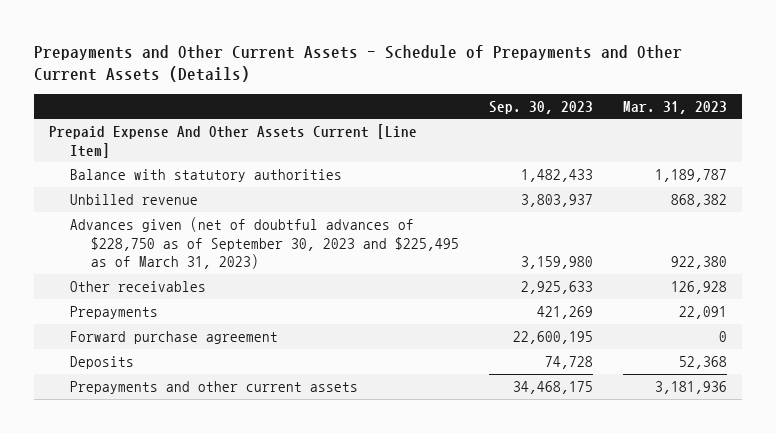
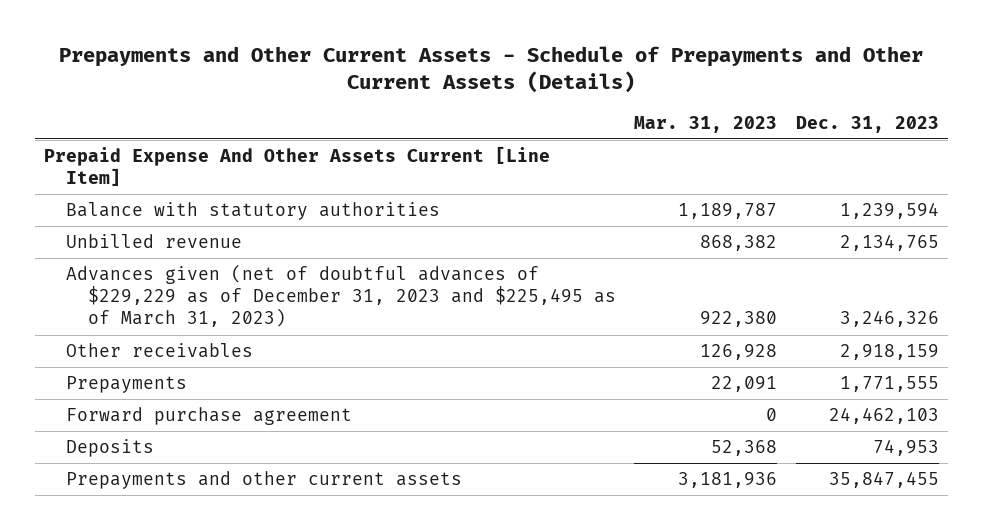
[489,100,594,114] Sep. 30, 2023 -> none
none -> [795,115,939,133] Dec. 31, 2023
[70,216,460,270] Advances given (net of doubtful advances of $228,750 as of September 30, 2023 and $225,495 as of March 31, 2023) -> [65,264,617,328] Advances given (net of doubtful advances of $229,229 as of December 31, 2023 and $225,495 as of March 31, 2023)

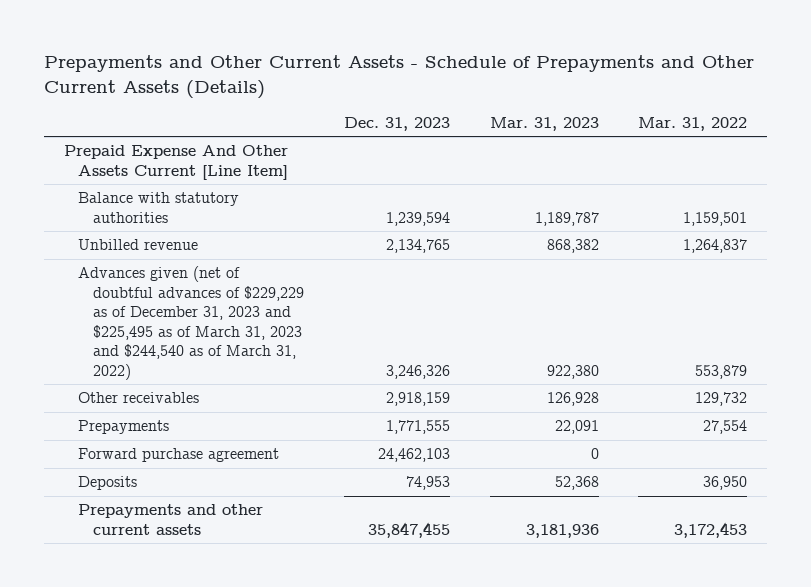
none -> [638,116,748,131] Mar. 31, 2022
[65,264,617,328] Advances given (net of doubtful advances of $229,229 as of December 31, 2023 and $225,495 as of March 31, 2023) -> [78,266,305,380] Advances given (net of doubtful advances of $229,229 as of December 31, 2023 and $225,495 as of March 31, 2023 and $244,540 as of March 31, 2022)

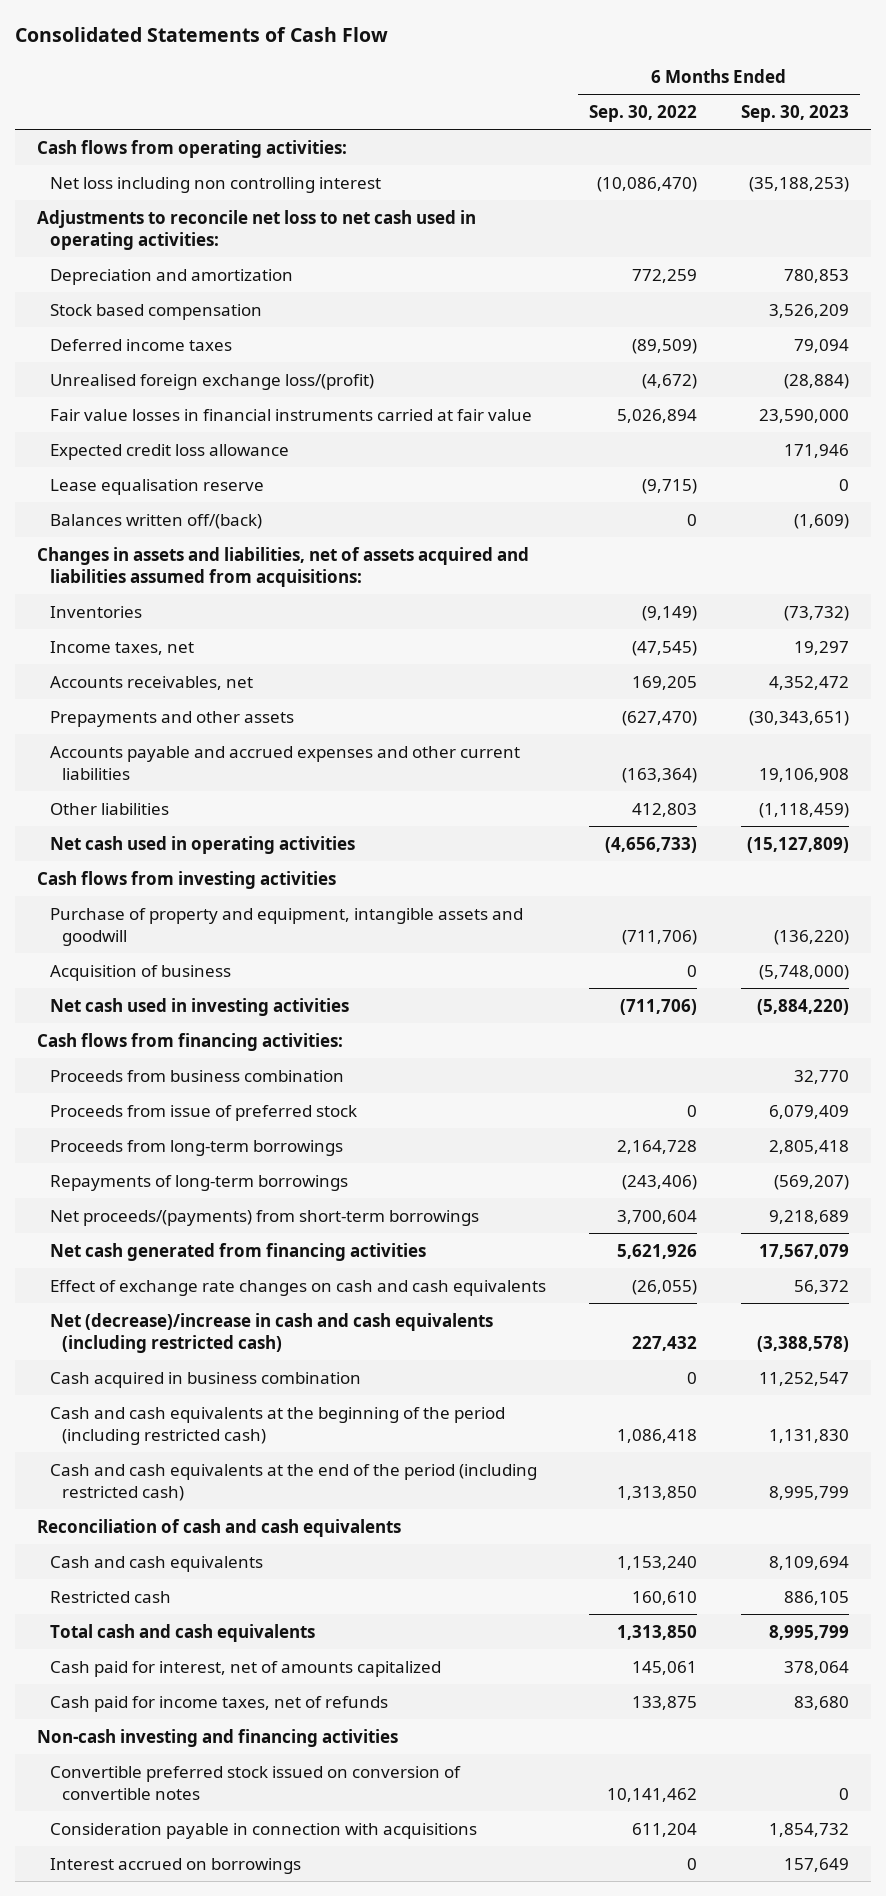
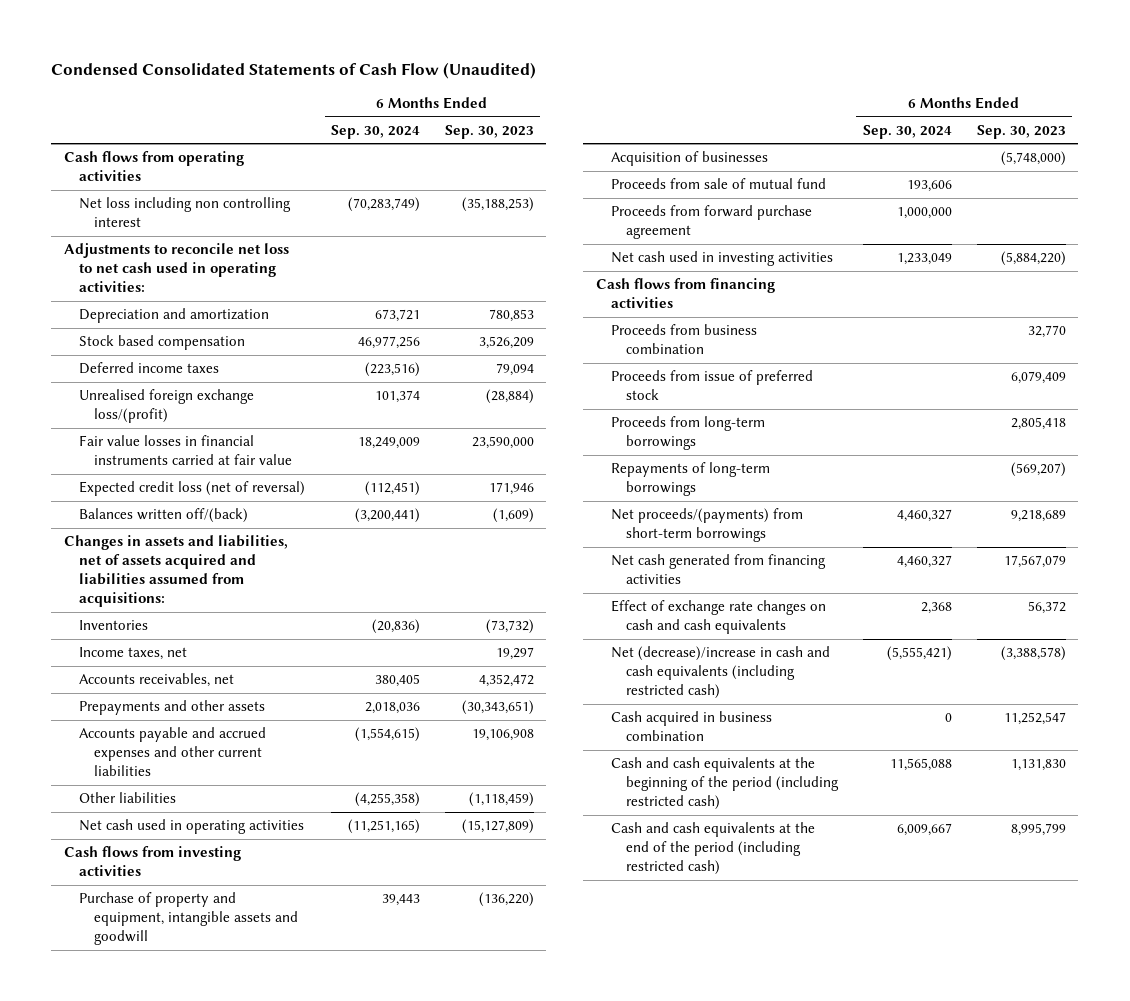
[15,27,389,43] Consolidated Statements of Cash Flow -> [51,61,537,79] Condensed Consolidated Statements of Cash Flow (Unaudited)
[589,105,698,123] Sep. 30, 2022 -> none
none -> [330,124,420,139] Sep. 30, 2024
[37,139,348,158] Cash flows from operating activities: -> [63,151,244,182] Cash flows from operating activities
[49,478,264,495] Lease equalisation reserve -> none
[49,443,289,460] Expected credit loss allowance -> [78,481,305,497] Expected credit loss (net of reversal)
[49,964,231,981] Acquisition of business -> [610,151,768,167] Acquisition of businesses
none -> [610,178,826,190] Proceeds from sale of mutual fund
none -> [610,205,812,240] Proceeds from forward purchase agreement
[37,1032,344,1051] Cash flows from financing activities: -> [595,278,775,309] Cash flows from financing activities
[37,1518,402,1537] Reconciliation of cash and cash equivalents -> none
[49,1555,263,1572] Cash and cash equivalents -> none
[49,1590,171,1603] Restricted cash -> none
[49,1623,315,1642] Total cash and cash equivalents -> none
[49,1660,441,1677] Cash paid for interest, net of amounts capitalized -> none
[49,1695,388,1712] Cash paid for income taxes, net of refunds -> none
[37,1728,399,1747] Non-cash investing and financing activities -> none
[49,1765,461,1800] Convertible preferred stock issued on conversion of convertible notes -> none
[49,1822,477,1839] Consideration payable in connection with acquisitions -> none
[49,1857,301,1874] Interest accrued on borrowings -> none

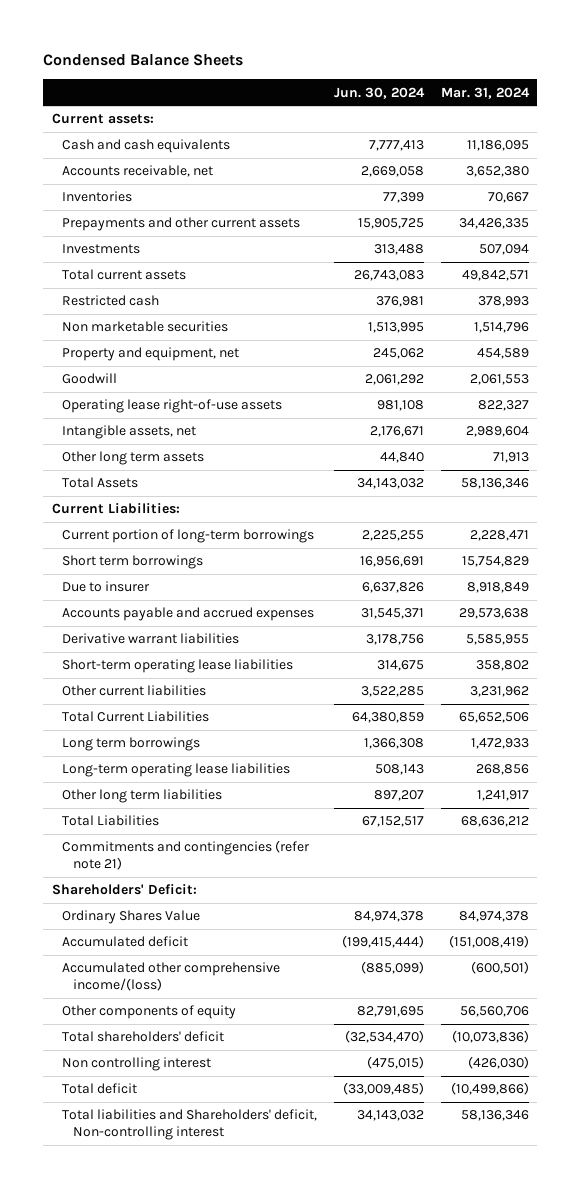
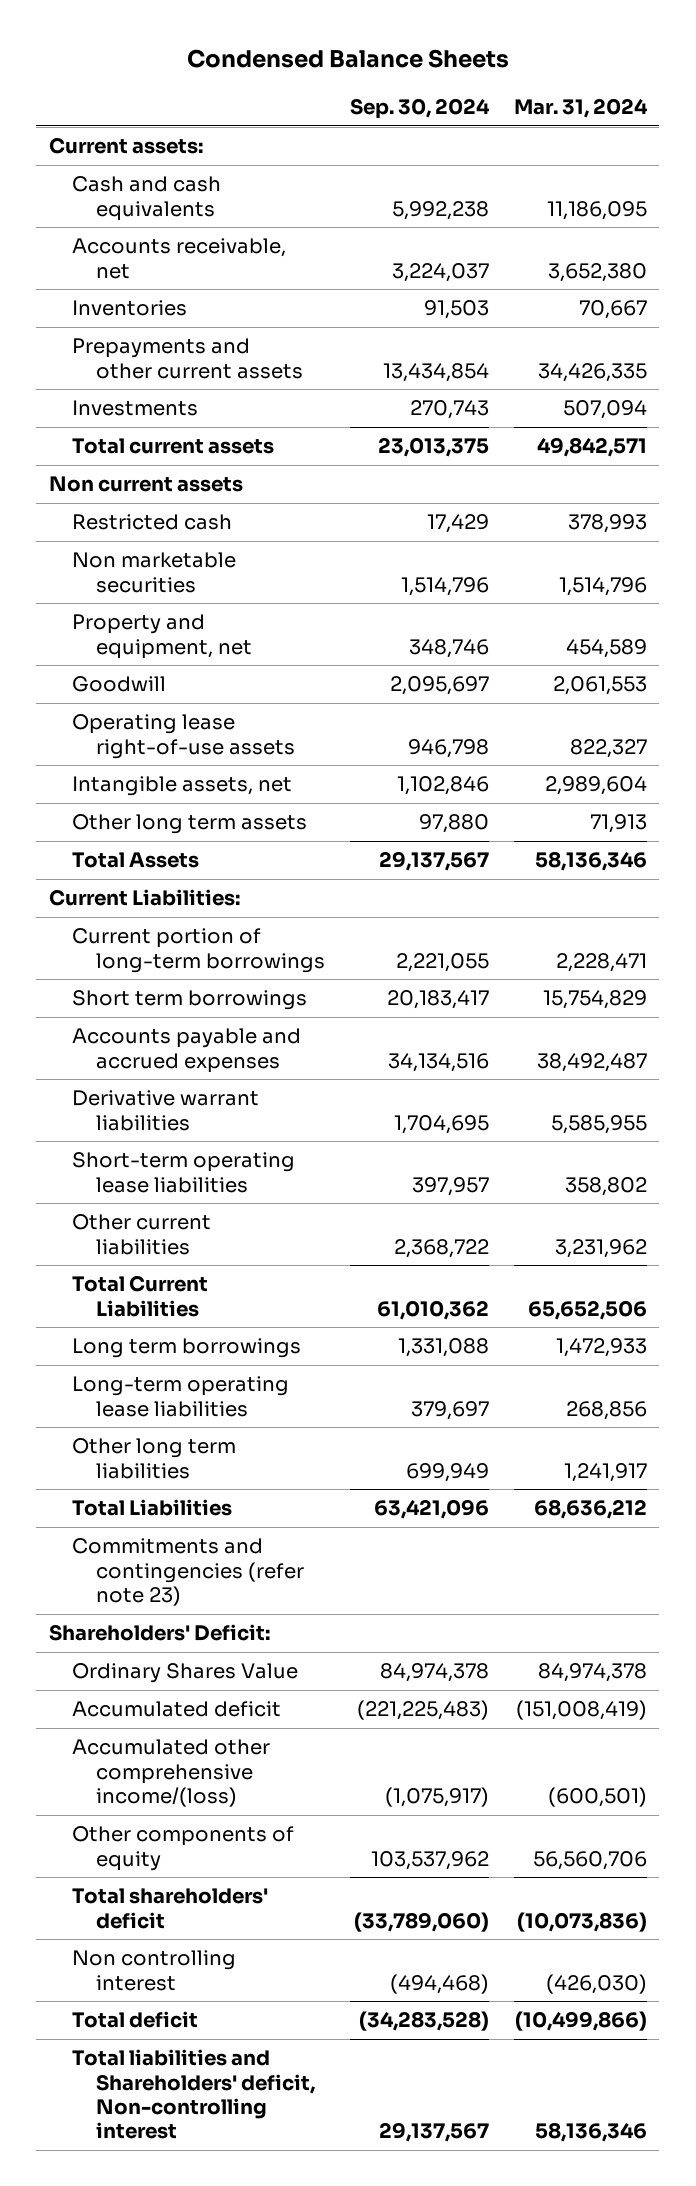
[333,86,425,99] Jun. 30, 2024 -> none
none -> [349,97,490,119] Sep. 30, 2024
none -> [48,476,243,493] Non current assets
[62,581,151,593] Due to insurer -> none
[458,608,529,620] 29,573,638 -> [536,1052,647,1072] 38,492,487
[62,840,311,870] Commitments and contingencies (refer note 21) -> [72,1538,304,1606] Commitments and contingencies (refer note 23)

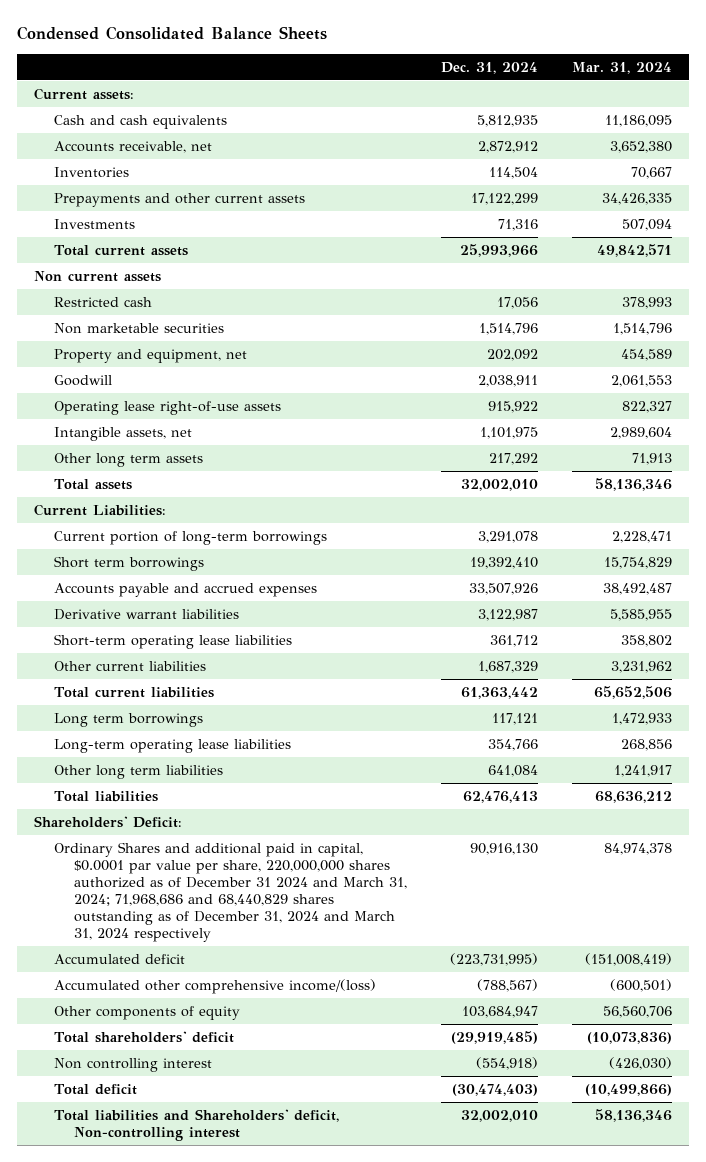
[186,49,509,69] Condensed Balance Sheets -> [16,26,327,41] Condensed Consolidated Balance Sheets
[349,97,490,119] Sep. 30, 2024 -> none
none -> [441,61,539,74] Dec. 31, 2024
[72,852,200,869] Total Assets -> [53,478,132,490] Total assets
[72,1275,209,1317] Total Current Liabilities -> [53,686,214,698] Total current liabilities
[72,1538,304,1606] Commitments and contingencies (refer note 23) -> none
[72,1499,233,1517] Total Liabilities -> [53,790,158,802] Total liabilities
[72,1663,299,1684] Ordinary Shares Value -> [53,841,408,942] Ordinary Shares and additional paid in capital, $0.0001 par value per share, 220,000,000 shares authorized as of December 31 2024 and March 31, 2024; 71,968,686 and 68,440,829 shares outstanding as of December 31, 2024 and March 31, 2024 respectively

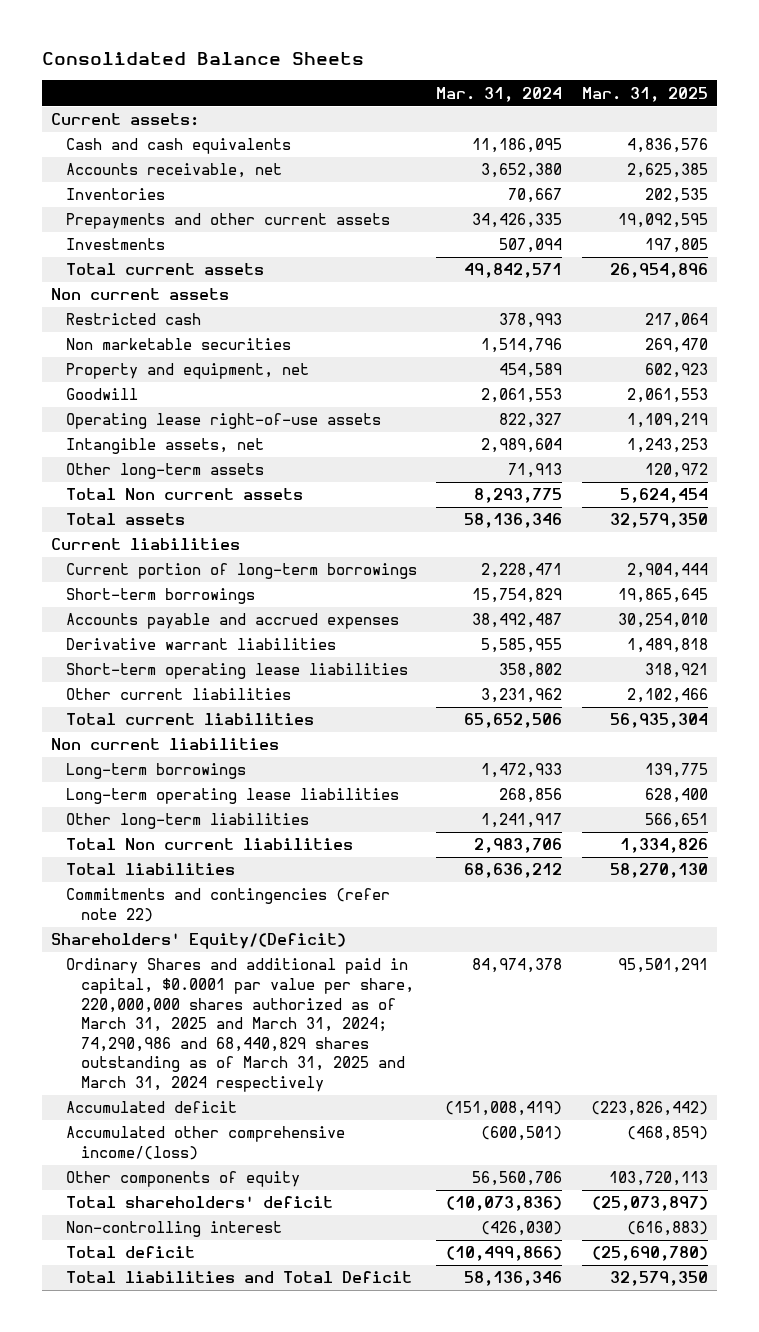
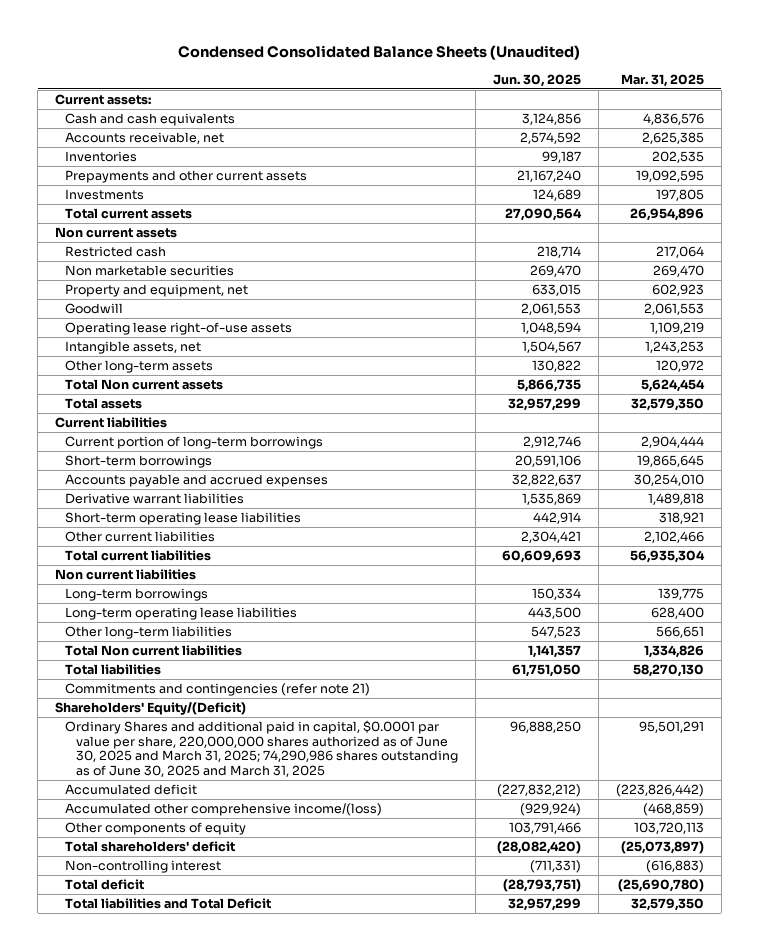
[41,52,364,66] Consolidated Balance Sheets -> [178,45,581,61] Condensed Consolidated Balance Sheets (Unaudited)
[436,86,563,102] Mar. 31, 2024 -> none
none -> [492,73,581,87] Jun. 30, 2025
[66,888,391,923] Commitments and contingencies (refer note 22) -> [65,682,371,696] Commitments and contingencies (refer note 21)
[66,958,415,1093] Ordinary Shares and additional paid in capital, $0.0001 par value per share, 220,000,000 shares authorized as of March 31, 2025 and March 31, 2024; 74,290,986 and 68,440,829 shares outstanding as of March 31, 2025 and March 31, 2024 respectively -> [65,719,458,777] Ordinary Shares and additional paid in capital, $0.0001 par value per share, 220,000,000 shares authorized as of June 30, 2025 and March 31, 2025; 74,290,986 shares outstanding as of June 30, 2025 and March 31, 2025

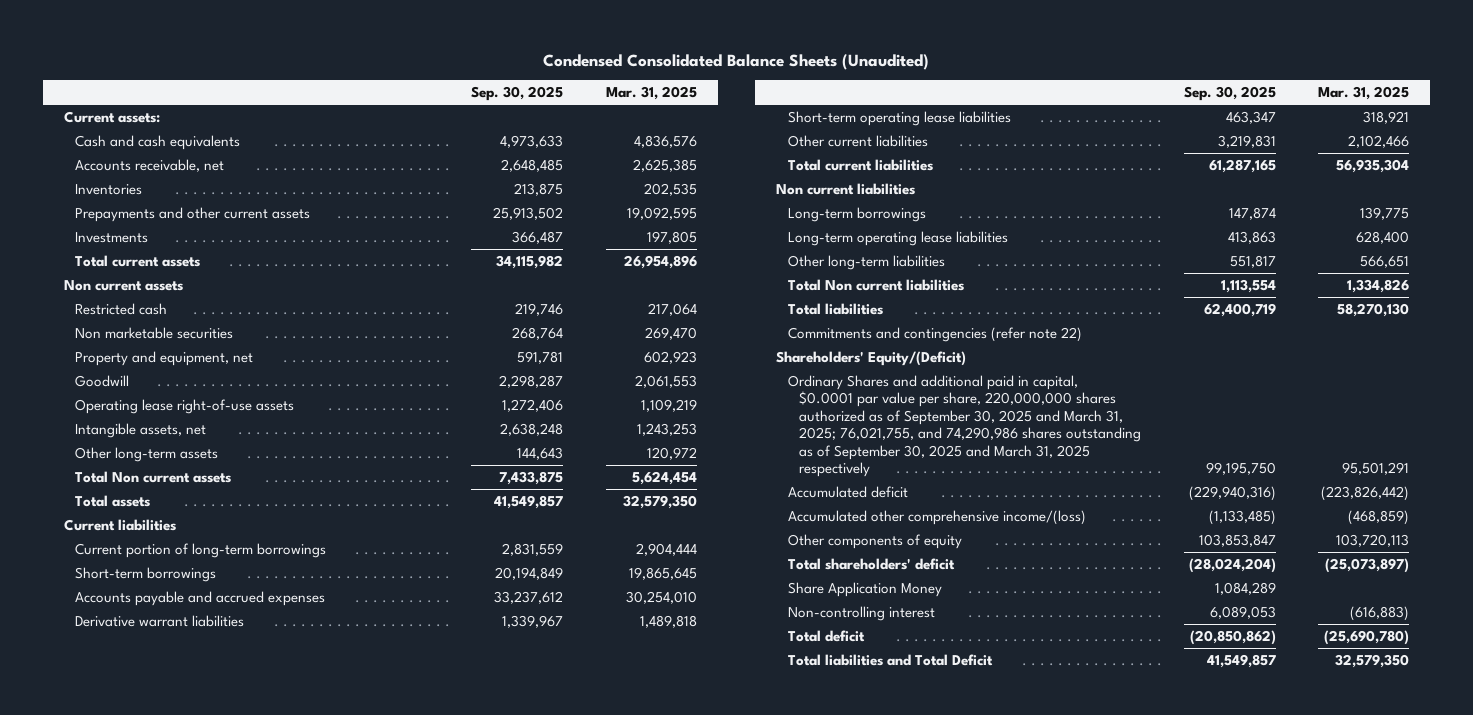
[492,73,581,87] Jun. 30, 2025 -> none
none -> [471,86,564,102] Sep. 30, 2025
[65,682,371,696] Commitments and contingencies (refer note 21) -> [787,326,1082,342] Commitments and contingencies (refer note 22)
[65,719,458,777] Ordinary Shares and additional paid in capital, $0.0001 par value per share, 220,000,000 shares authorized as of June 30, 2025 and March 31, 2025; 74,290,986 shares outstanding as of June 30, 2025 and March 31, 2025 -> [787,374,1141,478] Ordinary Shares and additional paid in capital, $0.0001 par value per share, 220,000,000 shares authorized as of September 30, 2025 and March 31, 2025; 76,021,755, and 74,290,986 shares outstanding as of September 30, 2025 and March 31, 2025 respectively
none -> [787,581,942,597] Share Application Money

